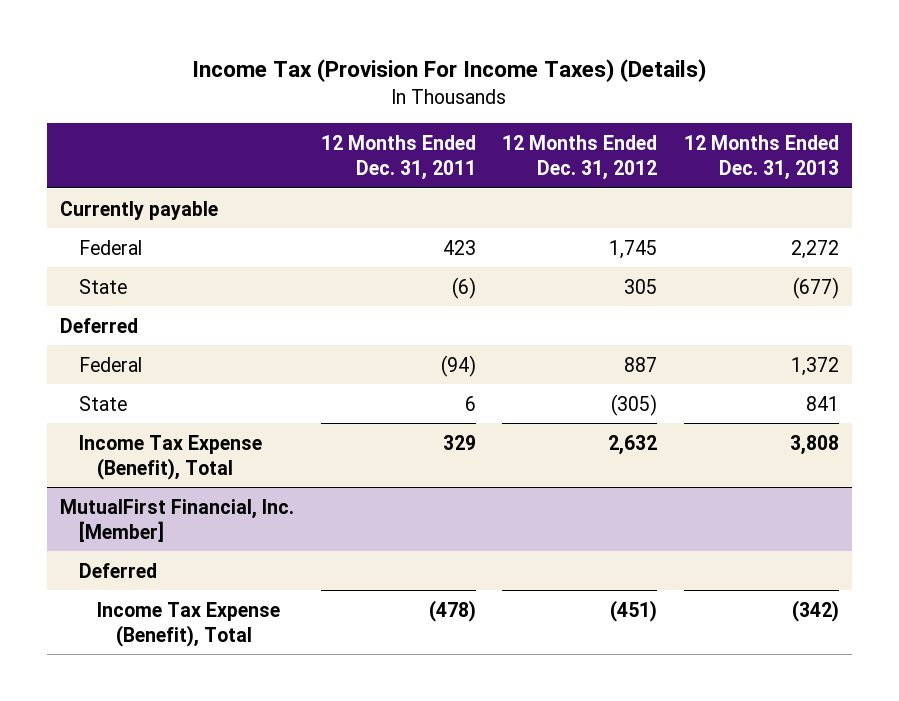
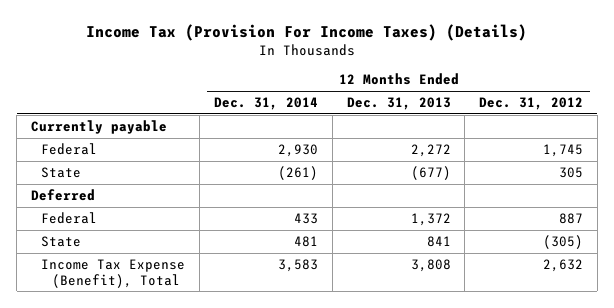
[320,134,476,181] 12 Months Ended Dec. 31, 2011 -> none
none -> [213,96,318,110] Dec. 31, 2014
[60,498,295,542] MutualFirst Financial, Inc. [Member] -> none
[78,562,157,578] Deferred -> none
[97,601,281,647] Income Tax Expense (Benefit), Total -> none

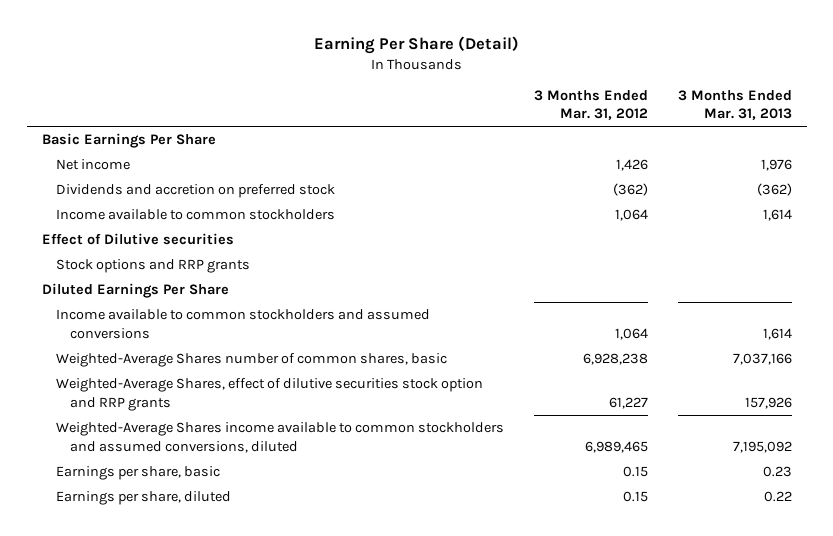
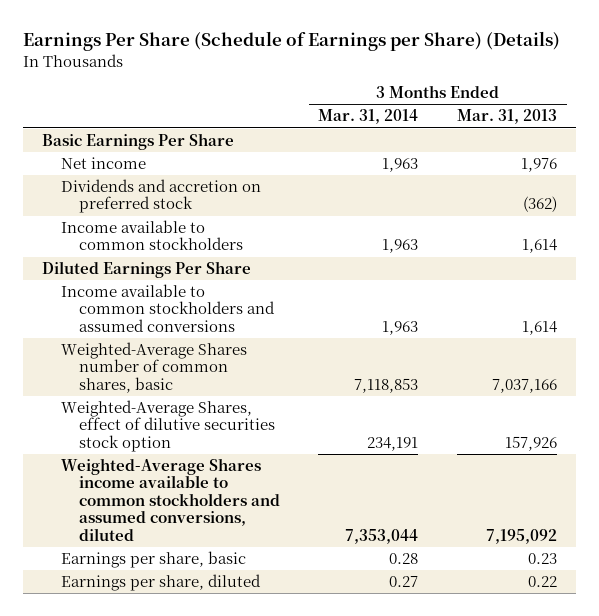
[313,36,519,55] Earning Per Share (Detail) -> [23,31,561,52] Earnings Per Share (Schedule of Earnings per Share) (Details)
[533,90,648,121] 3 Months Ended Mar. 31, 2012 -> none
none -> [318,109,419,125] Mar. 31, 2014
[41,233,234,246] Effect of Dilutive securities -> none
[56,259,251,274] Stock options and RRP grants -> none
[56,378,484,411] Weighted-Average Shares, effect of dilutive securities stock option and RRP grants -> [60,399,275,452] Weighted-Average Shares, effect of dilutive securities stock option

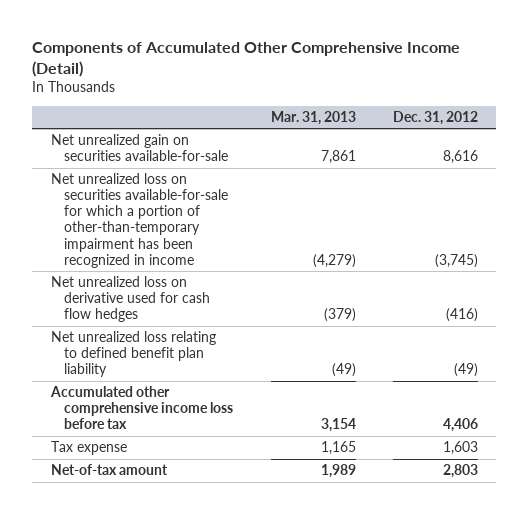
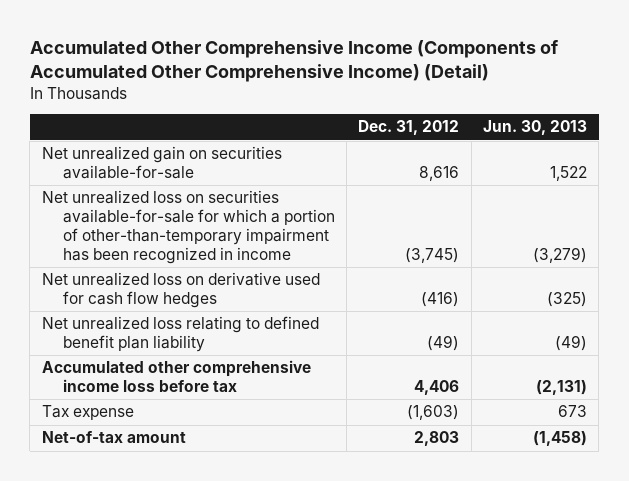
[32,42,461,78] Components of Accumulated Other Comprehensive Income (Detail) -> [29,39,558,82] Accumulated Other Comprehensive Income (Components of Accumulated Other Comprehensive Income) (Detail)
[270,110,356,125] Mar. 31, 2013 -> none
none -> [483,120,588,136] Jun. 30, 2013
[442,441,478,456] 1,603 -> [407,405,460,421] (1,603)

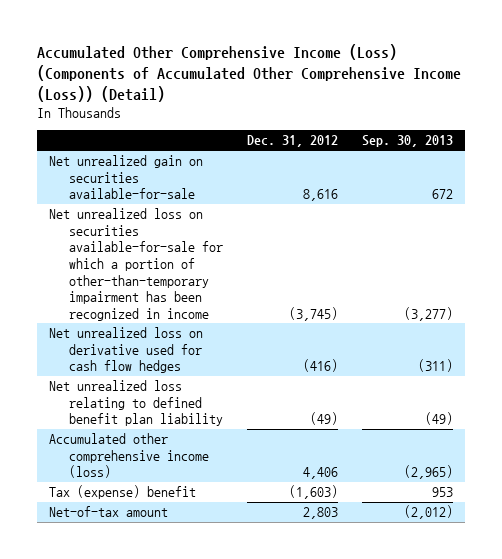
[29,39,558,82] Accumulated Other Comprehensive Income (Components of Accumulated Other Comprehensive Income) (Detail) -> [36,44,461,102] Accumulated Other Comprehensive Income (Loss) (Components of Accumulated Other Comprehensive Income (Loss)) (Detail)
[483,120,588,136] Jun. 30, 2013 -> none
none -> [361,135,453,148] Sep. 30, 2013
[41,360,311,393] Accumulated other comprehensive income loss before tax -> [48,433,210,479] Accumulated other comprehensive income (loss)
[41,405,134,421] Tax expense -> [48,485,196,500] Tax (expense) benefit

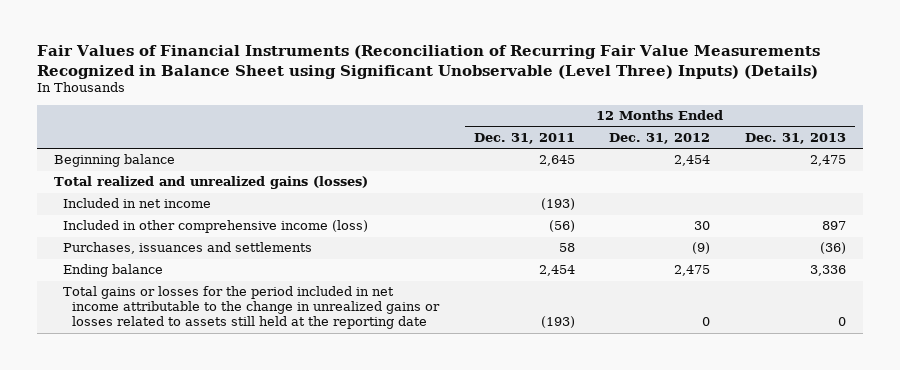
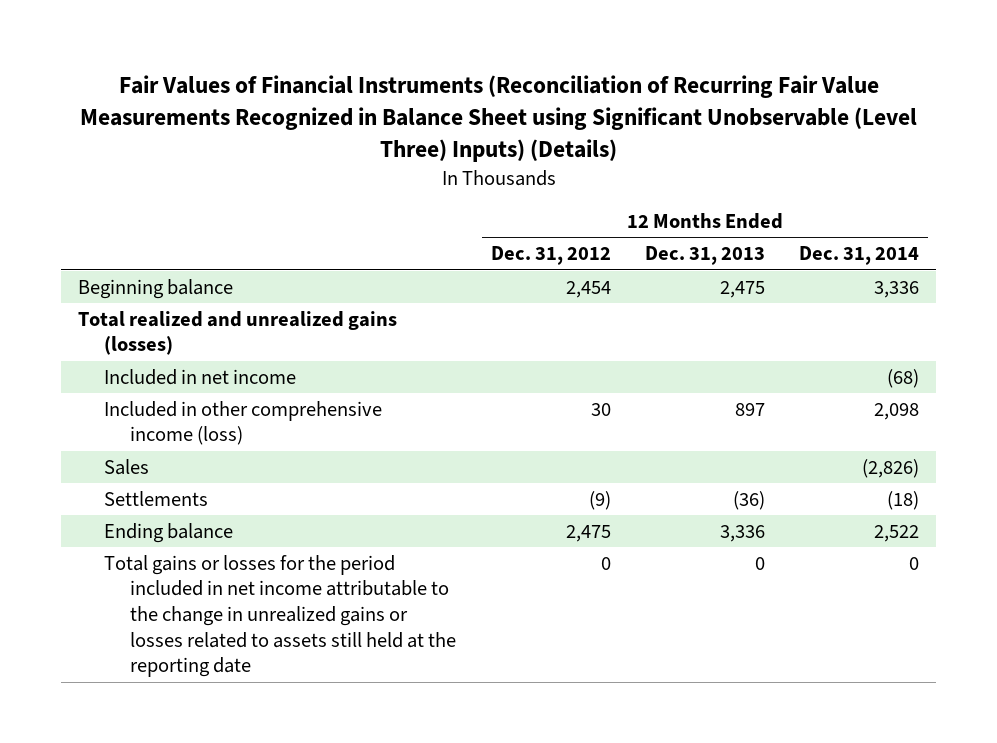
[473,132,575,144] Dec. 31, 2011 -> none
none -> [799,246,920,266] Dec. 31, 2014
none -> [104,458,150,475] Sales
[63,242,313,255] Purchases, issuances and settlements -> [104,490,209,506] Settlements

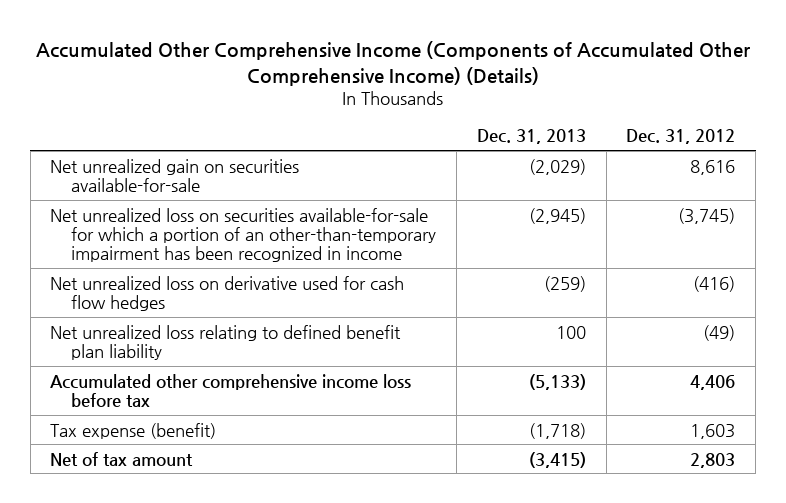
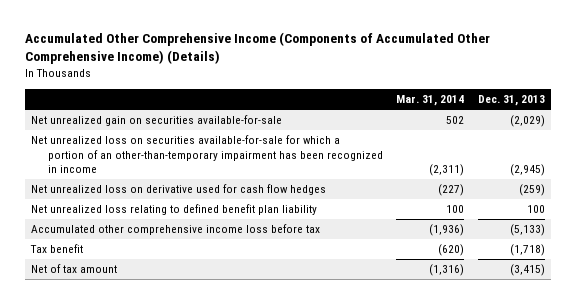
[626,129,736,145] Dec. 31, 2012 -> none
none -> [396,94,465,106] Mar. 31, 2014
[50,422,217,439] Tax expense (benefit) -> [30,244,84,254] Tax benefit

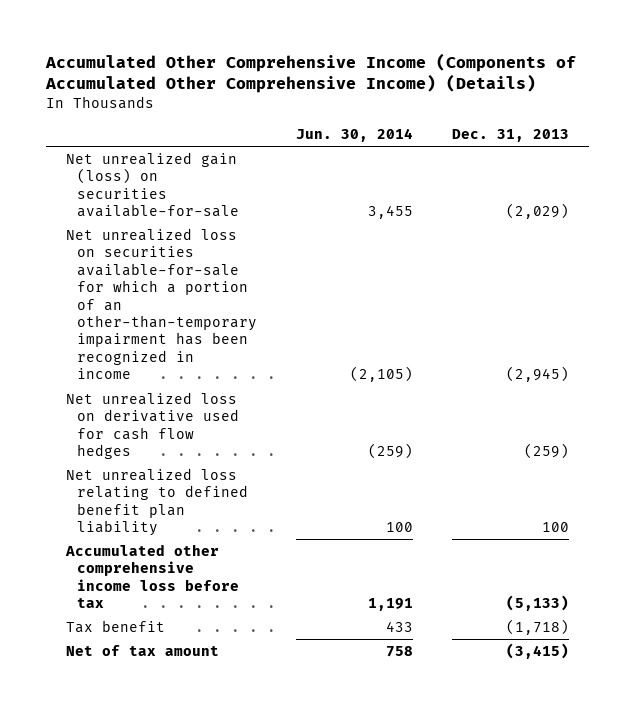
[396,94,465,106] Mar. 31, 2014 -> none
none -> [295,127,413,142] Jun. 30, 2014
[31,115,283,127] Net unrealized gain on securities available-for-sale -> [65,152,239,218] Net unrealized gain (loss) on securities available-for-sale

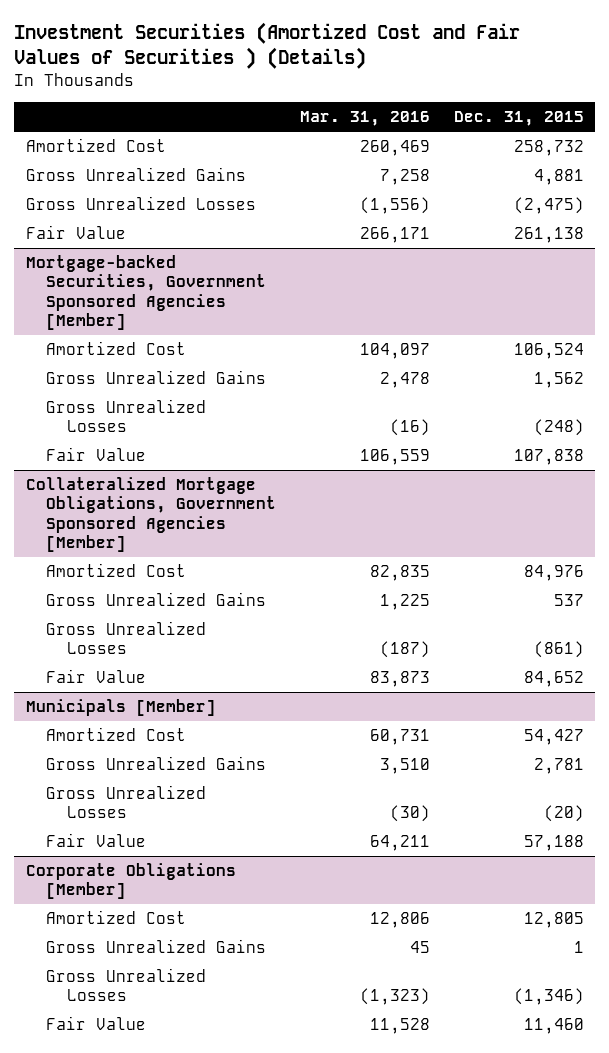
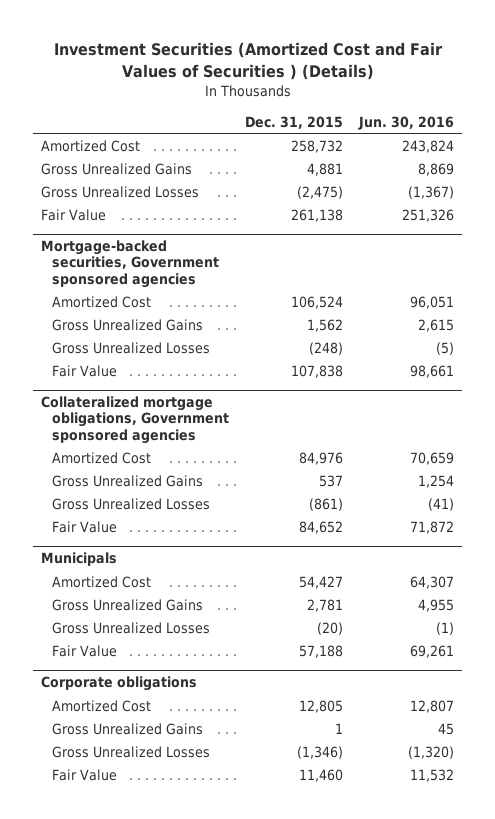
[299,111,430,127] Mar. 31, 2016 -> none
none -> [358,115,455,130] Jun. 30, 2016
[25,254,267,330] Mortgage-backed Securities, Government Sponsored Agencies [Member] -> [41,240,219,288] Mortgage-backed securities, Government sponsored agencies
[25,476,277,552] Collateralized Mortgage Obligations, Government Sponsored Agencies [Member] -> [41,396,229,444] Collateralized mortgage obligations, Government sponsored agencies
[25,698,216,716] Municipals [Member] -> [41,552,118,567] Municipals
[25,862,236,900] Corporate Obligations [Member] -> [41,676,198,692] Corporate obligations

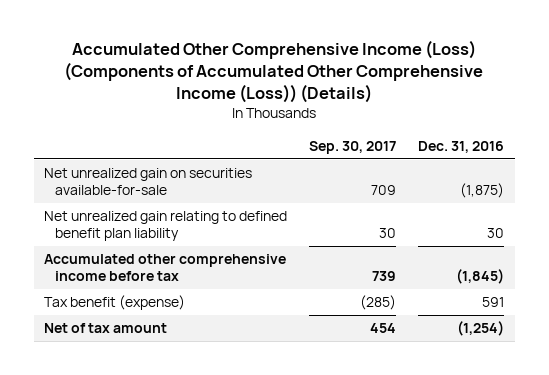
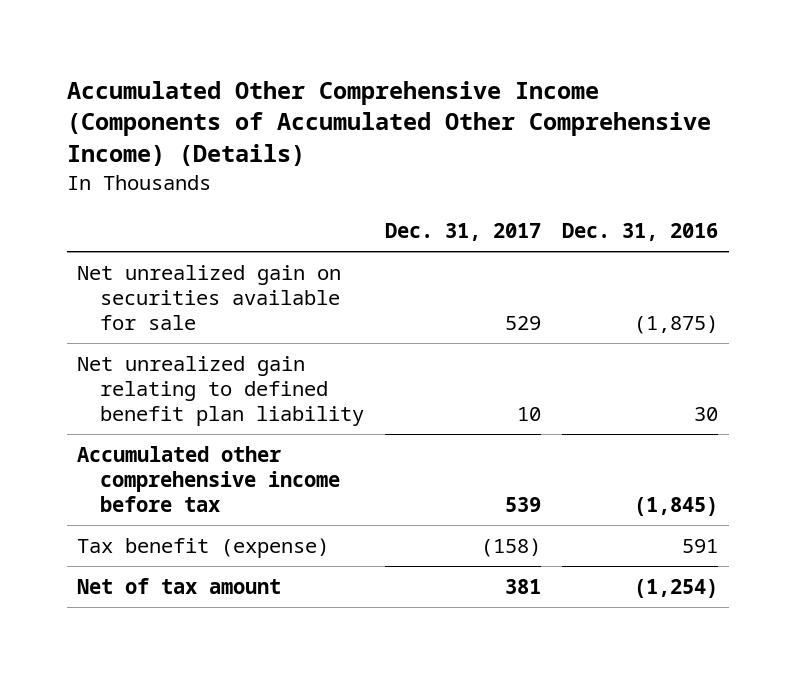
[64,40,484,104] Accumulated Other Comprehensive Income (Loss) (Components of Accumulated Other Comprehensive Income (Loss)) (Details) -> [66,80,711,167] Accumulated Other Comprehensive Income (Components of Accumulated Other Comprehensive Income) (Details)
[309,140,397,154] Sep. 30, 2017 -> none
none -> [385,223,542,242] Dec. 31, 2017
[44,168,253,196] Net unrealized gain on securities available-for-sale -> [77,264,342,331] Net unrealized gain on securities available for sale

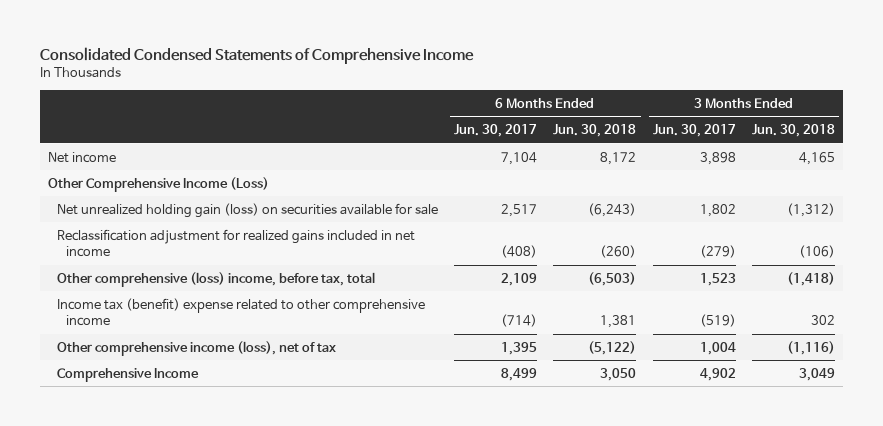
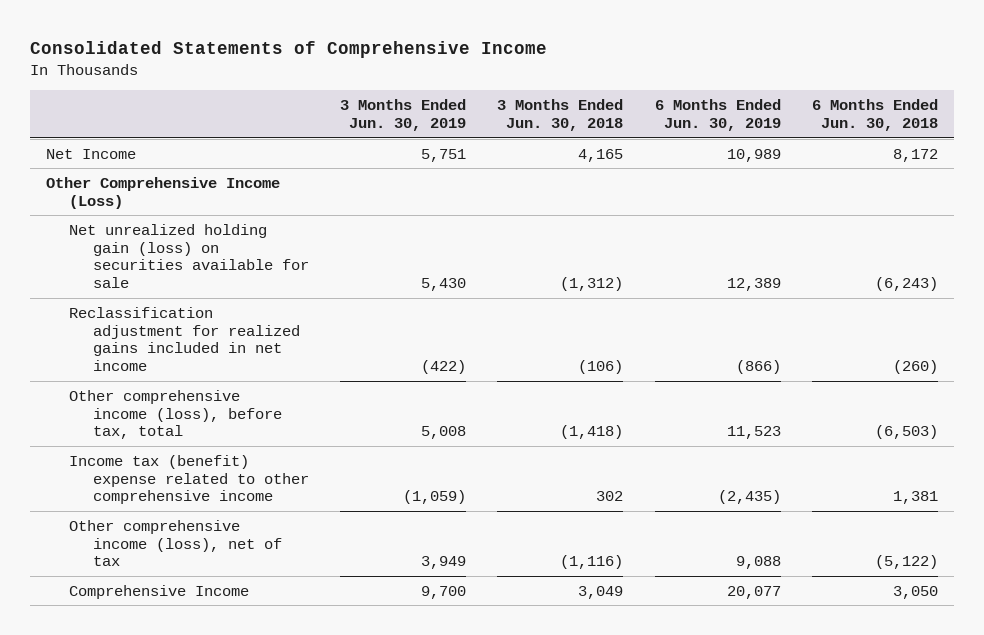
[39,46,474,64] Consolidated Condensed Statements of Comprehensive Income -> [30,41,548,59] Consolidated Statements of Comprehensive Income
[454,124,538,138] Jun. 30, 2017 -> none
[652,124,736,138] Jun. 30, 2017 -> none
none -> [340,99,467,132] 3 Months Ended Jun. 30, 2019
none -> [654,99,781,132] 6 Months Ended Jun. 30, 2019
[47,151,116,163] Net income -> [45,148,136,159] Net Income
[56,271,375,287] Other comprehensive (loss) income, before tax, total -> [69,389,282,440] Other comprehensive income (loss), before tax, total

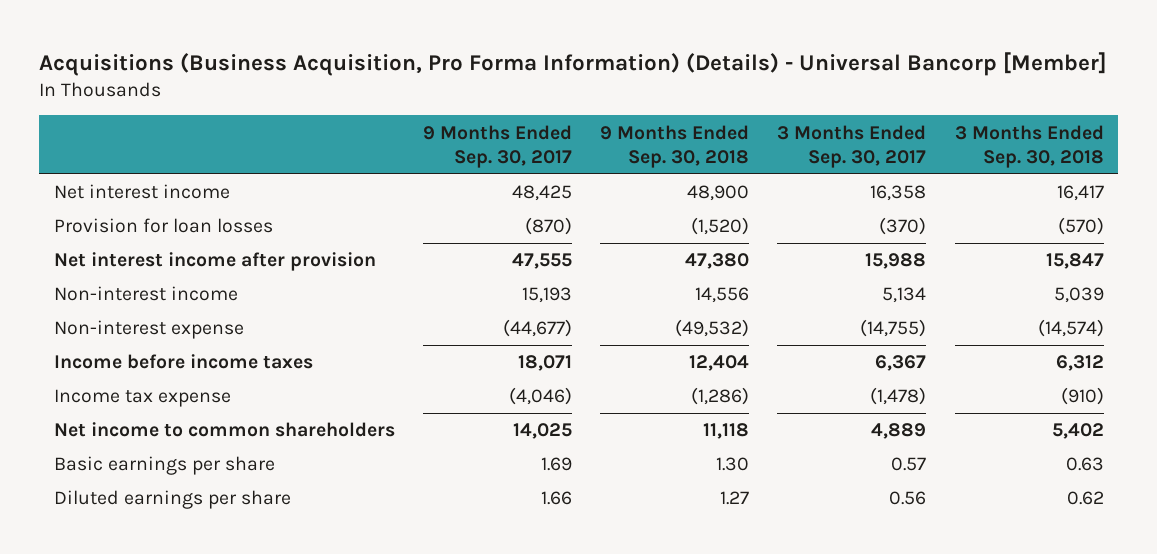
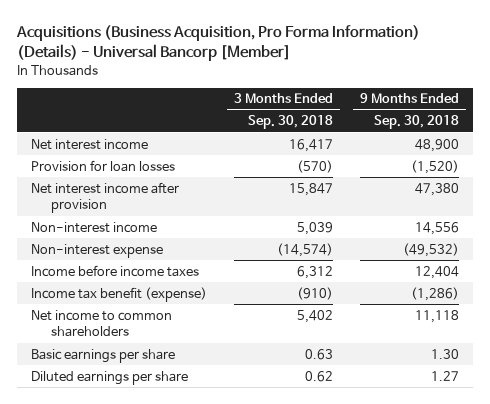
[422,124,572,168] 9 Months Ended Sep. 30, 2017 -> none
[777,124,927,168] 3 Months Ended Sep. 30, 2017 -> none
[53,389,231,408] Income tax expense -> [30,286,207,302] Income tax benefit (expense)

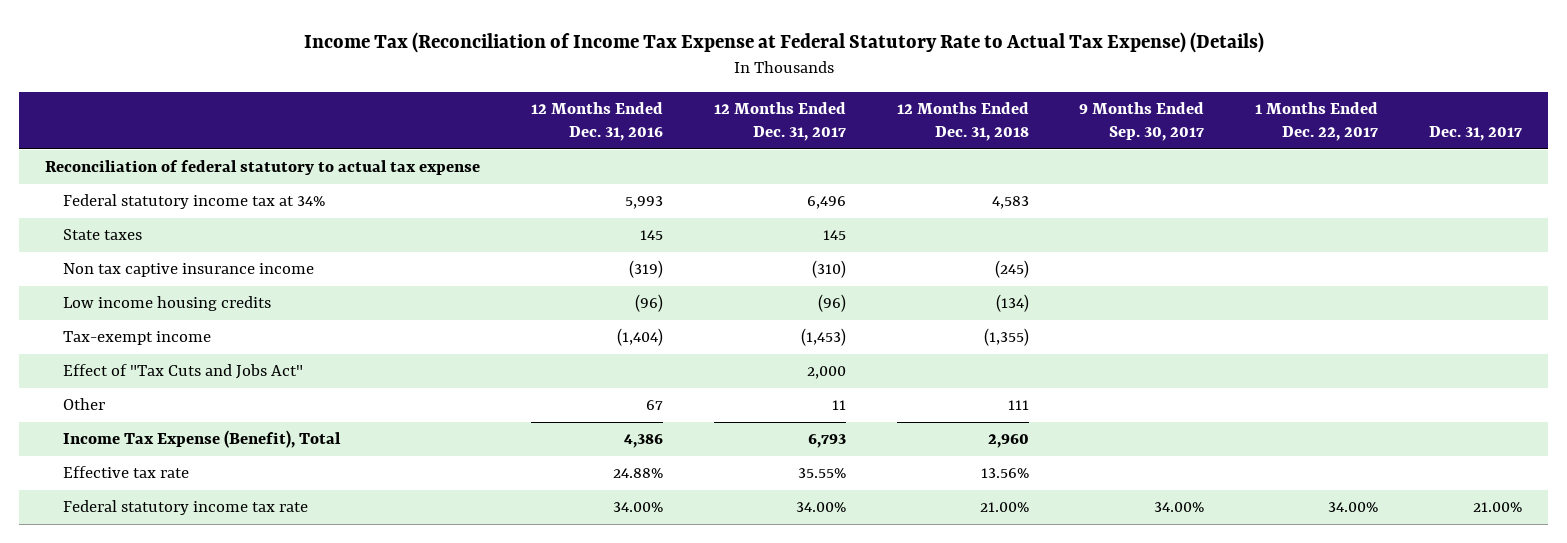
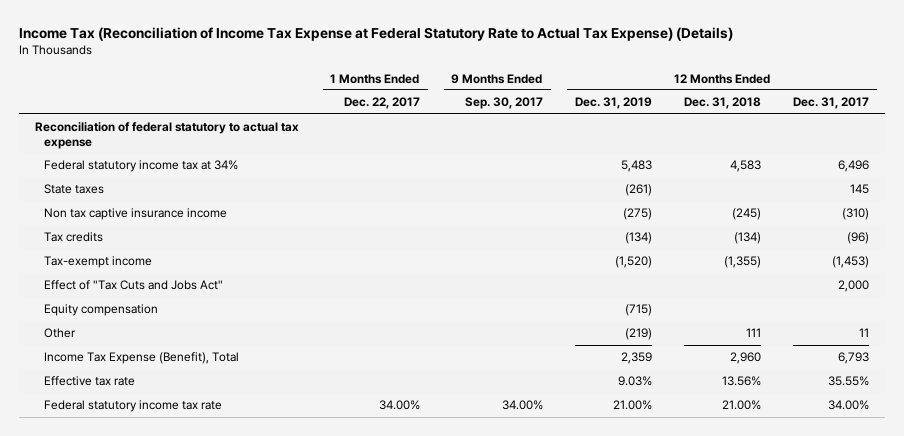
[530,101,663,142] 12 Months Ended Dec. 31, 2016 -> none
[1429,126,1523,142] Dec. 31, 2017 -> none
none -> [574,97,652,110] Dec. 31, 2019
[63,296,272,312] Low income housing credits -> [44,232,104,243] Tax credits
none -> [44,304,159,317] Equity compensation

